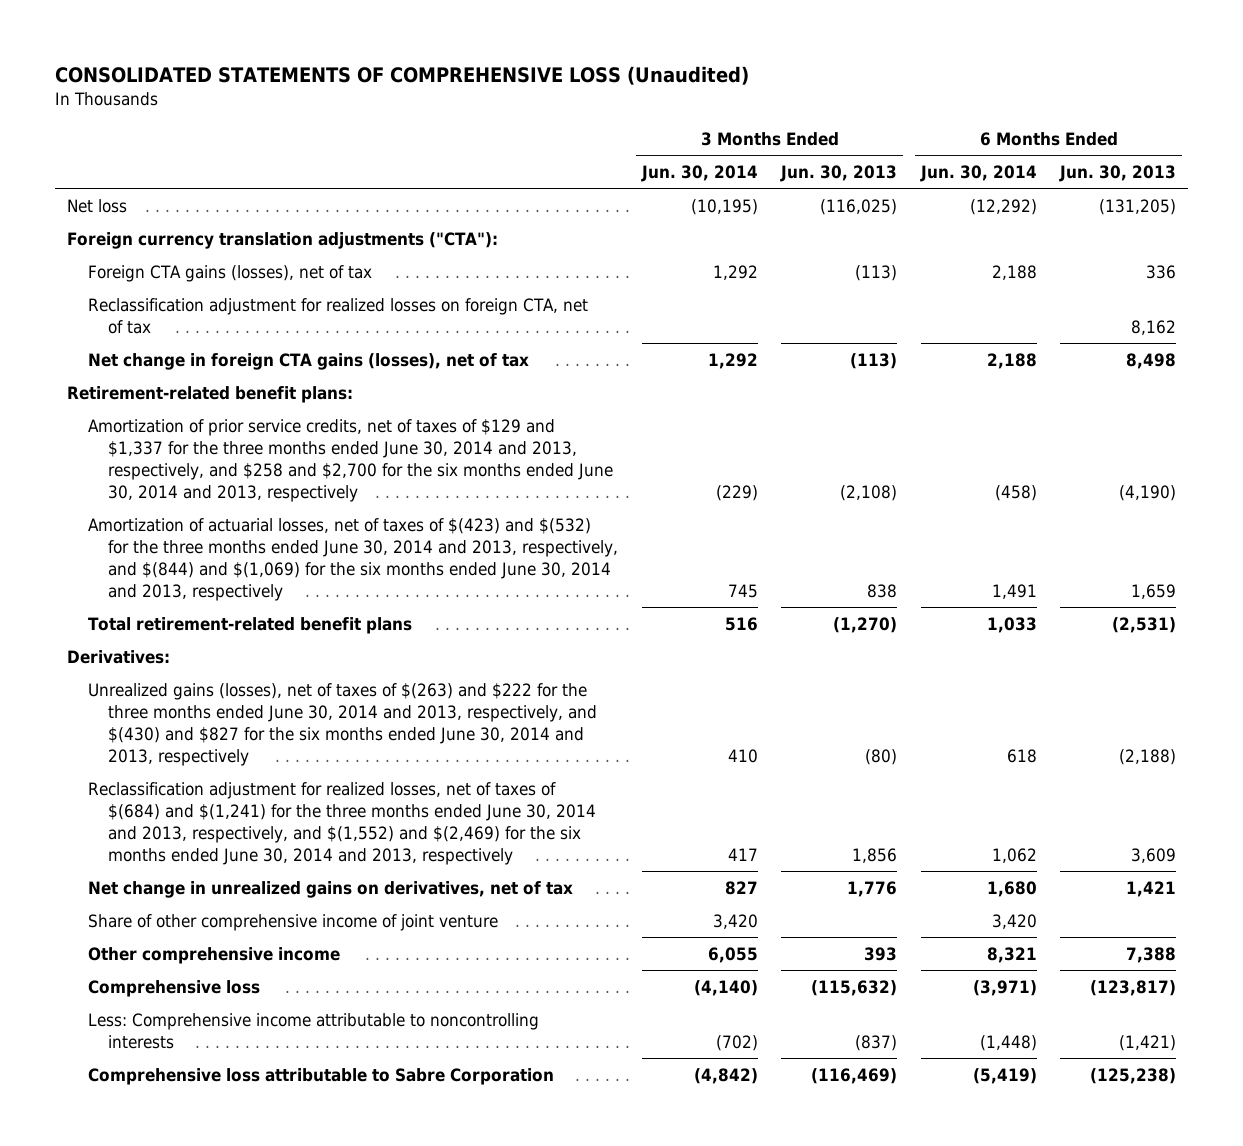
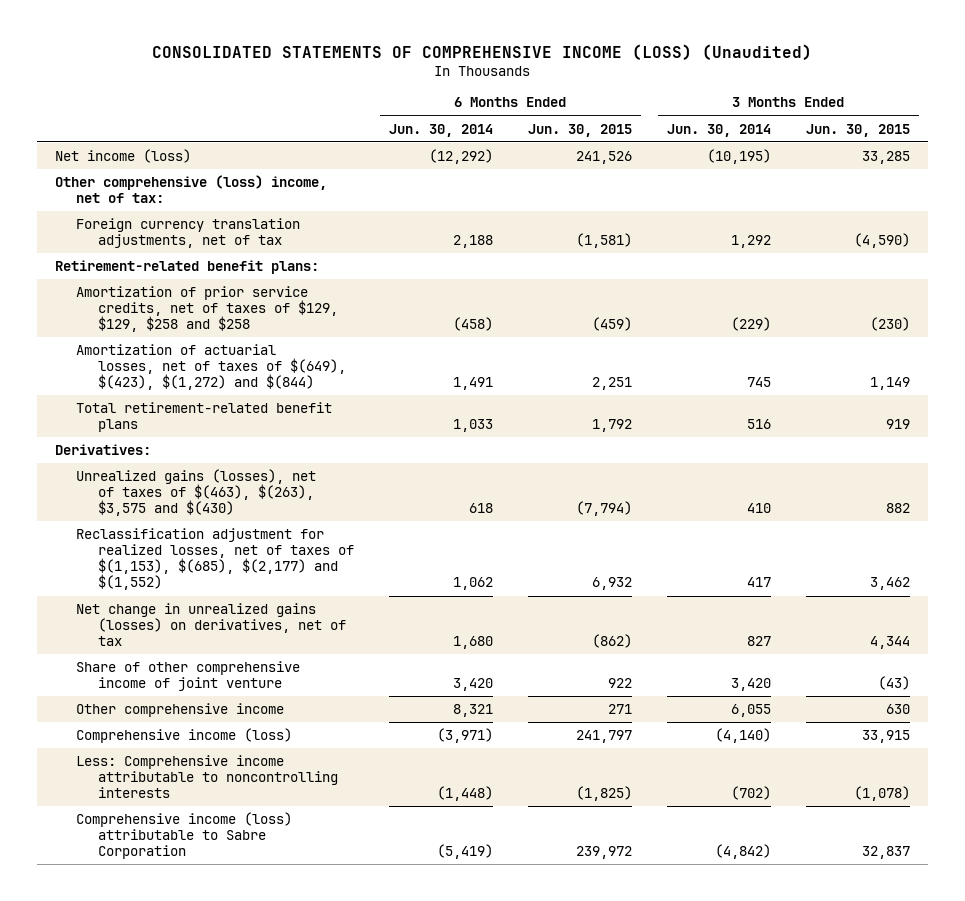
[55,65,750,85] CONSOLIDATED STATEMENTS OF COMPREHENSIVE LOSS (Unaudited) -> [152,44,813,61] CONSOLIDATED STATEMENTS OF COMPREHENSIVE INCOME (LOSS) (Unaudited)
[780,164,898,182] Jun. 30, 2013 -> none
[1059,164,1177,182] Jun. 30, 2013 -> none
none -> [527,123,632,137] Jun. 30, 2015
none -> [806,123,911,137] Jun. 30, 2015
[67,231,499,249] Foreign currency translation adjustments ("CTA"): -> none
[87,297,588,334] Reclassification adjustment for realized losses on foreign CTA, net of tax -> none
[87,352,529,370] Net change in foreign CTA gains (losses), net of tax -> none
[67,198,128,213] Net loss -> [54,148,191,163] Net income (loss)
none -> [54,174,327,204] Other comprehensive (loss) income, net of tax:
[87,264,372,282] Foreign CTA gains (losses), net of tax -> [76,217,301,249] Foreign currency translation adjustments, net of tax
[87,418,614,502] Amortization of prior service credits, net of taxes of $129 and $1,337 for the three months ended June 30, 2014 and 2013, respectively, and $258 and $2,700 for the six months ended June 30, 2014 and 2013, respectively -> [76,285,338,333] Amortization of prior service credits, net of taxes of $129, $129, $258 and $258
[87,517,619,601] Amortization of actuarial losses, net of taxes of $(423) and $(532) for the three months ended June 30, 2014 and 2013, respectively, and $(844) and $(1,069) for the six months ended June 30, 2014 and 2013, respectively -> [76,343,346,391] Amortization of actuarial losses, net of taxes of $(649), $(423), $(1,272) and $(844)
[87,682,598,766] Unrealized gains (losses), net of taxes of $(263) and $222 for the three months ended June 30, 2014 and 2013, respectively, and $(430) and $827 for the six months ended June 30, 2014 and 2013, respectively -> [76,468,317,517] Unrealized gains (losses), net of taxes of $(463), $(263), $3,575 and $(430)
[87,781,597,865] Reclassification adjustment for realized losses, net of taxes of $(684) and $(1,241) for the three months ended June 30, 2014 and 2013, respectively, and $(1,552) and $(2,469) for the six months ended June 30, 2014 and 2013, respectively -> [76,527,354,591] Reclassification adjustment for realized losses, net of taxes of $(1,153), $(685), $(2,177) and $(1,552)
[87,880,573,898] Net change in unrealized gains on derivatives, net of tax -> [76,602,346,647] Net change in unrealized gains (losses) on derivatives, net of tax
[87,979,260,997] Comprehensive loss -> [76,727,293,743] Comprehensive income (loss)
[87,1067,554,1085] Comprehensive loss attributable to Sabre Corporation -> [76,811,293,860] Comprehensive income (loss) attributable to Sabre Corporation

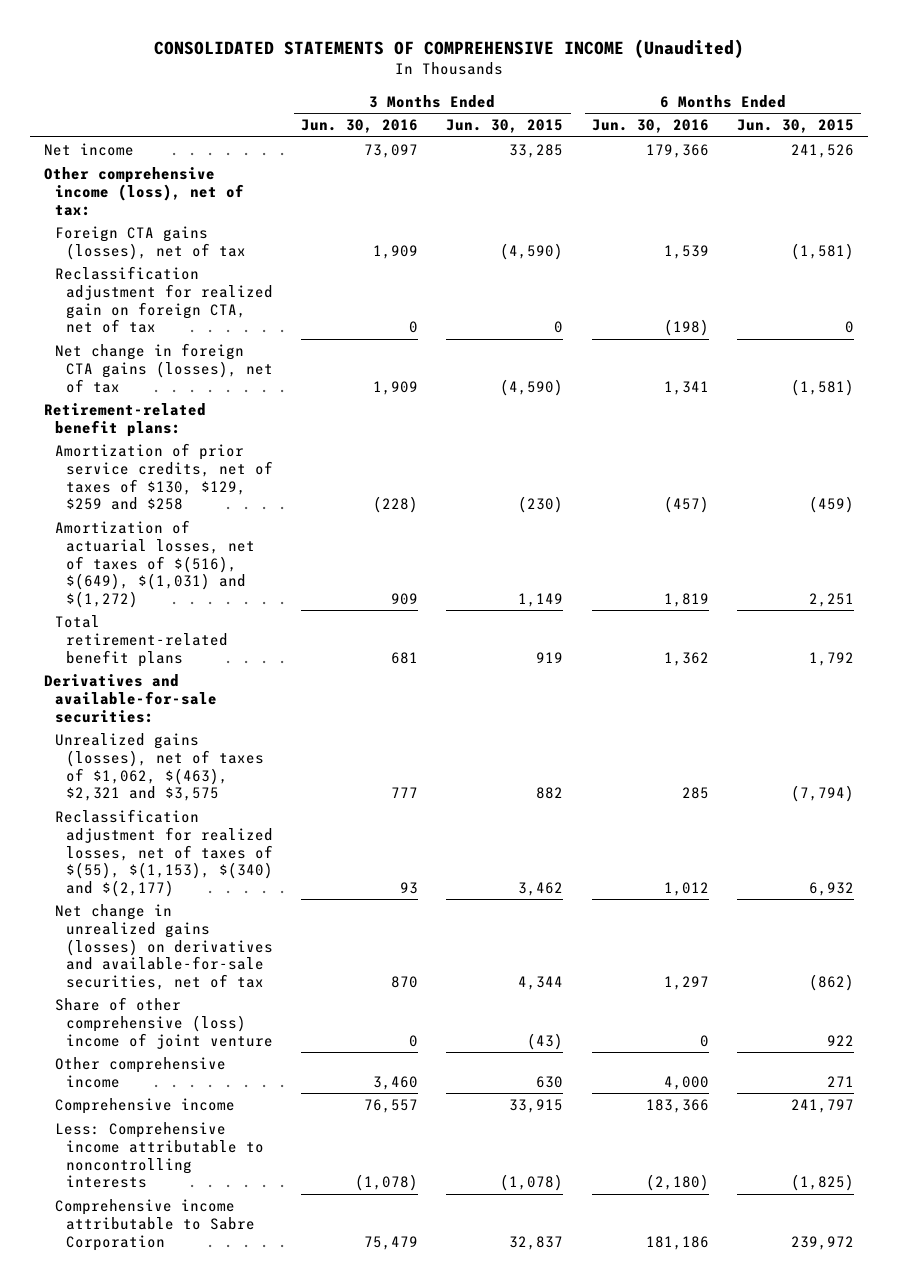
[152,44,813,61] CONSOLIDATED STATEMENTS OF COMPREHENSIVE INCOME (LOSS) (Unaudited) -> [154,38,745,58] CONSOLIDATED STATEMENTS OF COMPREHENSIVE INCOME (Unaudited)
[388,123,493,137] Jun. 30, 2014 -> none
[666,123,771,137] Jun. 30, 2014 -> none
none -> [301,119,419,134] Jun. 30, 2016
none -> [591,119,709,134] Jun. 30, 2016
[54,148,191,163] Net income (loss) -> [44,143,135,157] Net income
[54,174,327,204] Other comprehensive (loss) income, net of tax: -> [44,167,245,216] Other comprehensive income (loss), net of tax:
[76,217,301,249] Foreign currency translation adjustments, net of tax -> [55,226,246,260] Foreign CTA gains (losses), net of tax
none -> [55,266,273,334] Reclassification adjustment for realized gain on foreign CTA, net of tax
none -> [55,343,273,393] Net change in foreign CTA gains (losses), net of tax
[76,285,338,333] Amortization of prior service credits, net of taxes of $129, $129, $258 and $258 -> [55,443,273,511] Amortization of prior service credits, net of taxes of $130, $129, $259 and $258
[76,343,346,391] Amortization of actuarial losses, net of taxes of $(649), $(423), $(1,272) and $(844) -> [55,520,255,608] Amortization of actuarial losses, net of taxes of $(516), $(649), $(1,031) and $(1,272)
[54,443,151,455] Derivatives: -> [44,674,218,723] Derivatives and available-for-sale securities:
[76,468,317,517] Unrealized gains (losses), net of taxes of $(463), $(263), $3,575 and $(430) -> [55,733,264,802] Unrealized gains (losses), net of taxes of $1,062, $(463), $2,321 and $3,575
[76,527,354,591] Reclassification adjustment for realized losses, net of taxes of $(1,153), $(685), $(2,177) and $(1,552) -> [55,809,273,897] Reclassification adjustment for realized losses, net of taxes of $(55), $(1,153), $(340) and $(2,177)
[76,602,346,647] Net change in unrealized gains (losses) on derivatives, net of tax -> [55,904,273,990] Net change in unrealized gains (losses) on derivatives and available-for-sale securities, net of tax
[76,660,301,692] Share of other comprehensive income of joint venture -> [55,997,273,1049] Share of other comprehensive (loss) income of joint venture
[76,727,293,743] Comprehensive income (loss) -> [55,1098,236,1115] Comprehensive income
[76,811,293,860] Comprehensive income (loss) attributable to Sabre Corporation -> [55,1199,255,1251] Comprehensive income attributable to Sabre Corporation

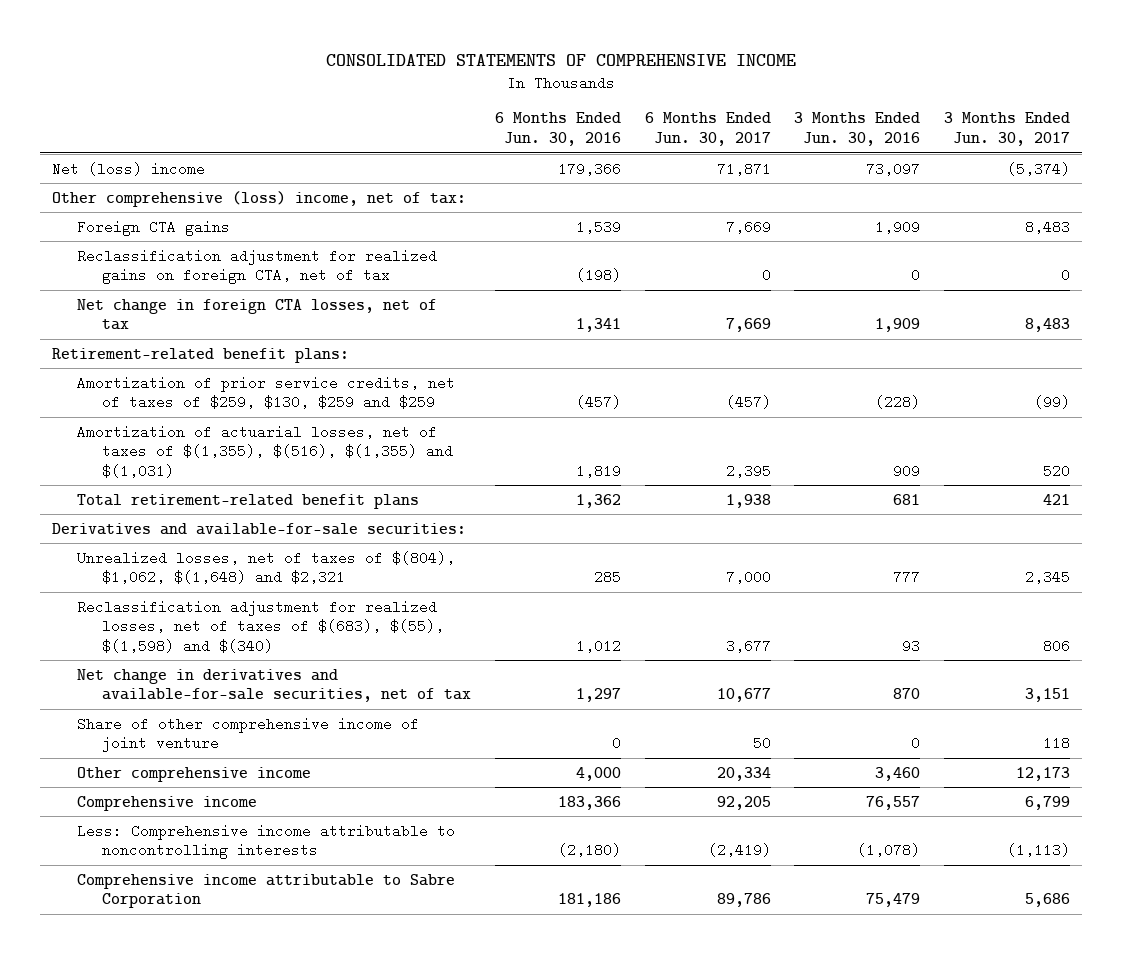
[154,38,745,58] CONSOLIDATED STATEMENTS OF COMPREHENSIVE INCOME (Unaudited) -> [326,53,797,66] CONSOLIDATED STATEMENTS OF COMPREHENSIVE INCOME
[446,119,564,134] Jun. 30, 2015 -> none
[736,119,854,134] Jun. 30, 2015 -> none
none -> [644,112,771,146] 6 Months Ended Jun. 30, 2017
none -> [944,112,1071,146] 3 Months Ended Jun. 30, 2017
[44,143,135,157] Net income -> [52,161,206,176] Net (loss) income
[44,167,245,216] Other comprehensive income (loss), net of tax: -> [52,190,467,207] Other comprehensive (loss) income, net of tax:
[55,226,246,260] Foreign CTA gains (losses), net of tax -> [77,219,231,236] Foreign CTA gains
[55,266,273,334] Reclassification adjustment for realized gain on foreign CTA, net of tax -> [77,248,438,285] Reclassification adjustment for realized gains on foreign CTA, net of tax
[55,343,273,393] Net change in foreign CTA gains (losses), net of tax -> [77,298,438,331] Net change in foreign CTA losses, net of tax
[55,443,273,511] Amortization of prior service credits, net of taxes of $130, $129, $259 and $258 -> [77,375,456,410] Amortization of prior service credits, net of taxes of $259, $130, $259 and $259
[55,520,255,608] Amortization of actuarial losses, net of taxes of $(516), $(649), $(1,031) and $(1,272) -> [77,424,453,478] Amortization of actuarial losses, net of taxes of $(1,355), $(516), $(1,355) and $(1,031)
[55,733,264,802] Unrealized gains (losses), net of taxes of $1,062, $(463), $2,321 and $3,575 -> [77,550,456,585] Unrealized losses, net of taxes of $(804), $1,062, $(1,648) and $2,321
[55,809,273,897] Reclassification adjustment for realized losses, net of taxes of $(55), $(1,153), $(340) and $(2,177) -> [77,599,444,653] Reclassification adjustment for realized losses, net of taxes of $(683), $(55), $(1,598) and $(340)
[55,904,273,990] Net change in unrealized gains (losses) on derivatives and available-for-sale securities, net of tax -> [77,668,471,703] Net change in derivatives and available-for-sale securities, net of tax
[55,997,273,1049] Share of other comprehensive (loss) income of joint venture -> [77,716,420,753] Share of other comprehensive income of joint venture

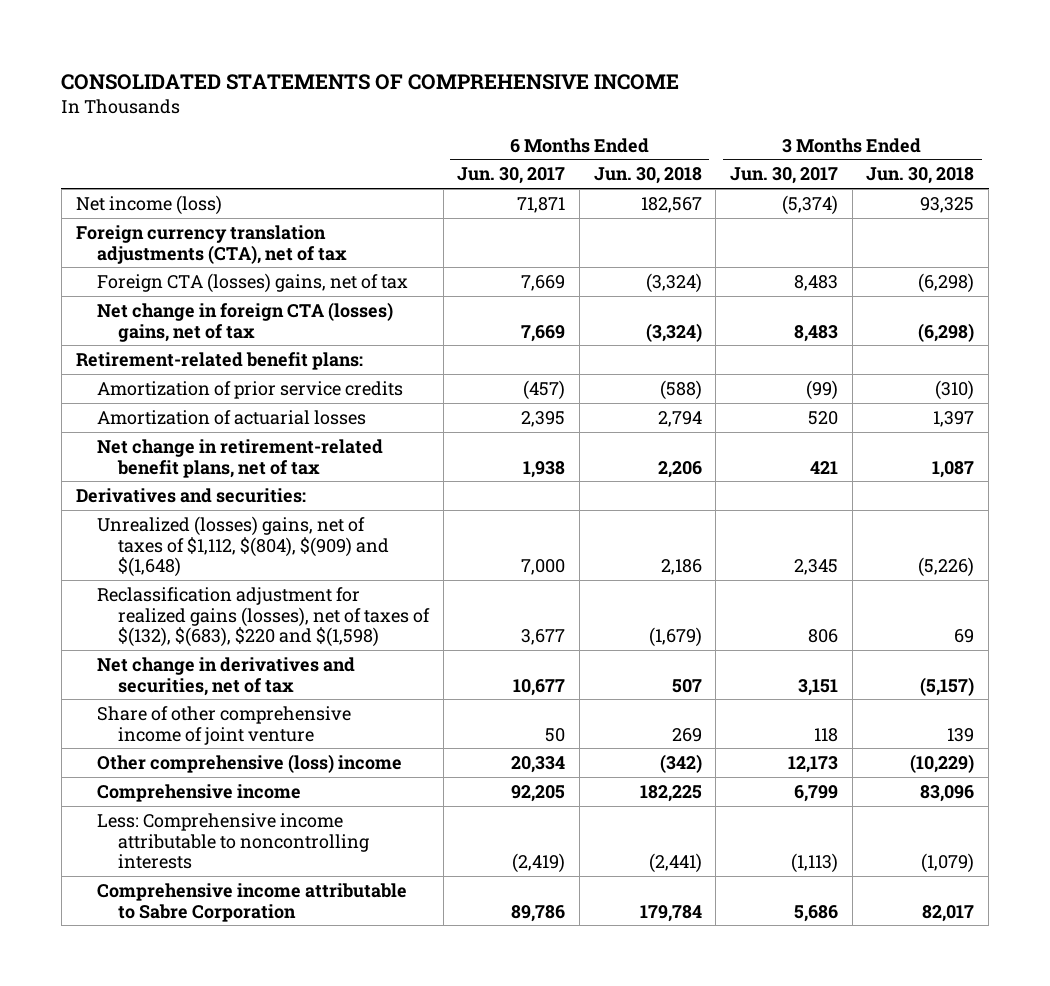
[494,112,621,146] 6 Months Ended Jun. 30, 2016 -> none
[794,112,921,146] 3 Months Ended Jun. 30, 2016 -> none
none -> [593,167,702,185] Jun. 30, 2018
none -> [866,167,975,185] Jun. 30, 2018
[52,190,467,207] Other comprehensive (loss) income, net of tax: -> none
[77,248,438,285] Reclassification adjustment for realized gains on foreign CTA, net of tax -> none
[52,161,206,176] Net (loss) income -> [75,194,222,215] Net income (loss)
none -> [75,224,347,264] Foreign currency translation adjustments (CTA), net of tax
[77,219,231,236] Foreign CTA gains -> [96,272,408,293] Foreign CTA (losses) gains, net of tax
[77,298,438,331] Net change in foreign CTA losses, net of tax -> [96,301,393,342] Net change in foreign CTA (losses) gains, net of tax
[77,375,456,410] Amortization of prior service credits, net of taxes of $259, $130, $259 and $259 -> [96,380,403,399] Amortization of prior service credits
[77,424,453,478] Amortization of actuarial losses, net of taxes of $(1,355), $(516), $(1,355) and $(1,031) -> [96,409,366,425] Amortization of actuarial losses
[77,493,420,509] Total retirement-related benefit plans -> [96,438,383,478] Net change in retirement-related benefit plans, net of tax
[52,522,467,535] Derivatives and available-for-sale securities: -> [75,487,306,503] Derivatives and securities:
[77,550,456,585] Unrealized losses, net of taxes of $(804), $1,062, $(1,648) and $2,321 -> [96,515,390,578] Unrealized (losses) gains, net of taxes of $1,112, $(804), $(909) and $(1,648)
[77,599,444,653] Reclassification adjustment for realized losses, net of taxes of $(683), $(55), $(1,598) and $(340) -> [96,586,431,648] Reclassification adjustment for realized gains (losses), net of taxes of $(132), $(683), $220 and $(1,598)
[77,668,471,703] Net change in derivatives and available-for-sale securities, net of tax -> [96,656,355,696] Net change in derivatives and securities, net of tax
[77,766,312,782] Other comprehensive income -> [96,753,402,773] Other comprehensive (loss) income

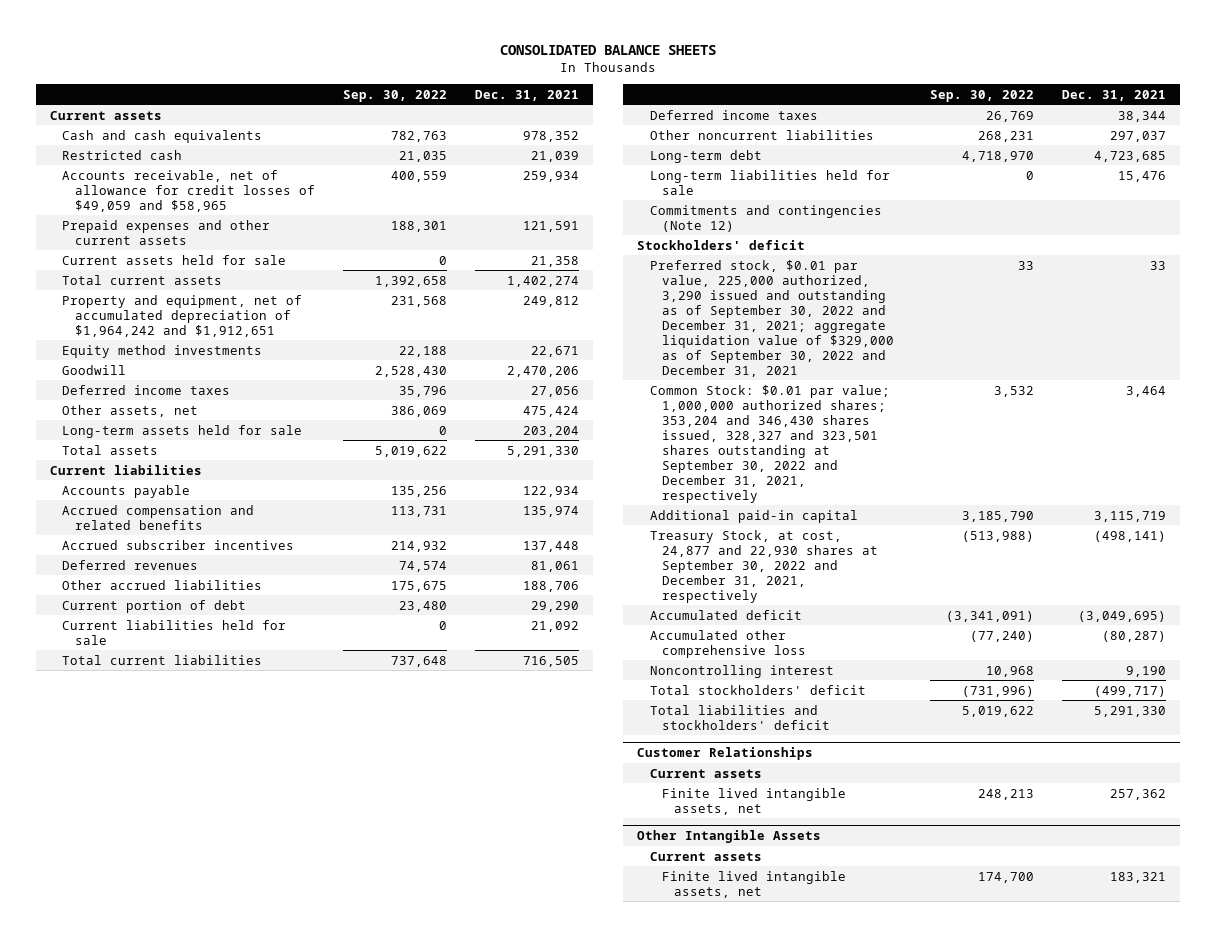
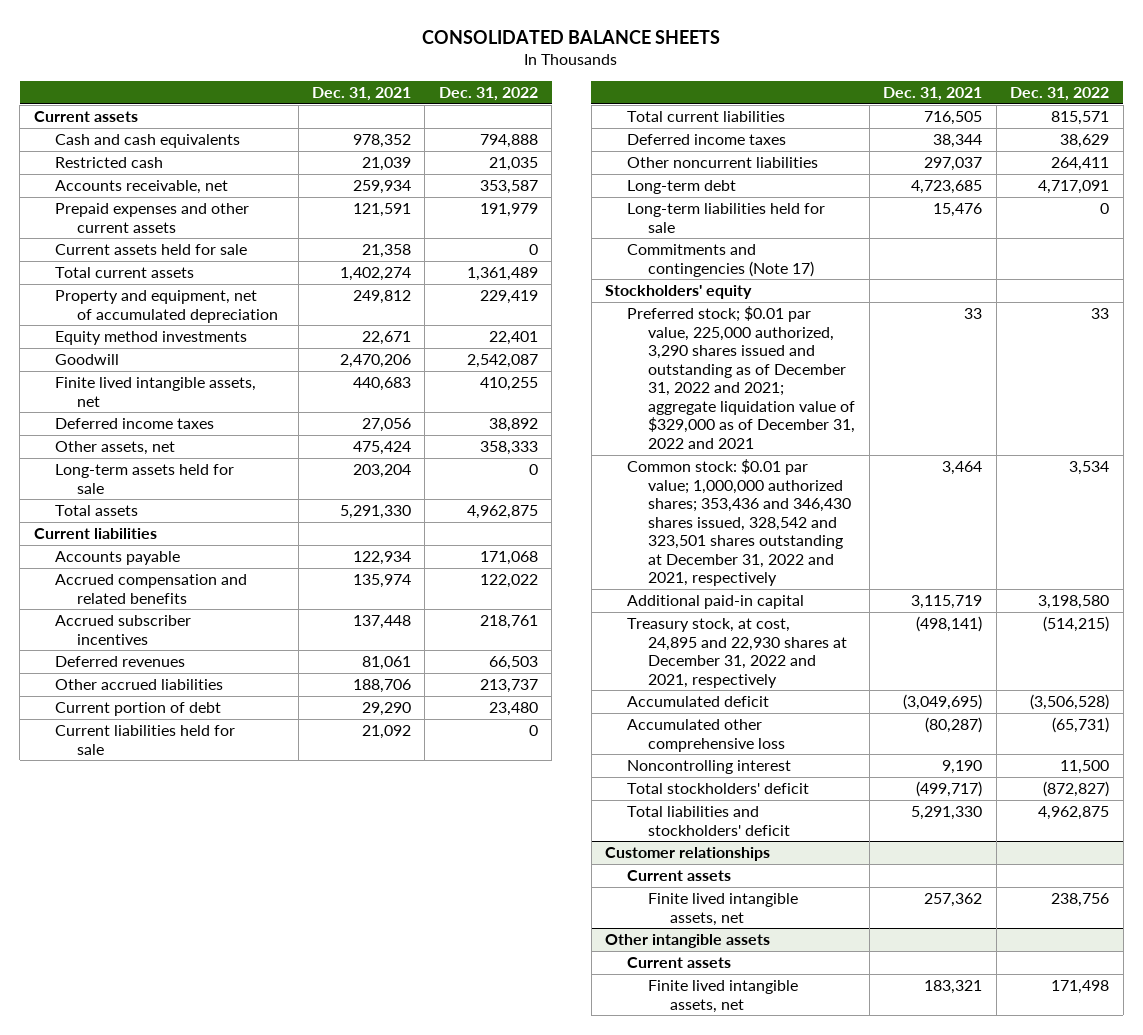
[342,89,447,102] Sep. 30, 2022 -> none
none -> [438,86,538,101] Dec. 31, 2022
[62,169,315,212] Accounts receivable, net of allowance for credit losses of $49,059 and $58,965 -> [55,180,229,195] Accounts receivable, net
[62,294,303,337] Property and equipment, net of accumulated depreciation of $1,964,242 and $1,912,651 -> [55,290,279,323] Property and equipment, net of accumulated depreciation
none -> [55,377,257,407] Finite lived intangible assets, net
[649,204,882,232] Commitments and contingencies (Note 12) -> [626,244,815,277] Commitments and contingencies (Note 17)
[637,239,806,250] Stockholders' deficit -> [604,285,752,300] Stockholders' equity
[649,259,894,377] Preferred stock, $0.01 par value, 225,000 authorized, 3,290 issued and outstanding as of September 30, 2022 and December 31, 2021; aggregate liquidation value of $329,000 as of September 30, 2022 and December 31, 2021 -> [626,306,856,449] Preferred stock; $0.01 par value, 225,000 authorized, 3,290 shares issued and outstanding as of December 31, 2022 and 2021; aggregate liquidation value of $329,000 as of December 31, 2022 and 2021
[649,384,890,503] Common Stock: $0.01 par value; 1,000,000 authorized shares; 353,204 and 346,430 shares issued, 328,327 and 323,501 shares outstanding at September 30, 2022 and December 31, 2021, respectively -> [626,459,852,587] Common stock: $0.01 par value; 1,000,000 authorized shares; 353,436 and 346,430 shares issued, 328,542 and 323,501 shares outstanding at December 31, 2022 and 2021, respectively
[649,529,878,603] Treasury Stock, at cost, 24,877 and 22,930 shares at September 30, 2022 and December 31, 2021, respectively -> [626,618,848,688] Treasury stock, at cost, 24,895 and 22,930 shares at December 31, 2022 and 2021, respectively
[637,747,814,761] Customer Relationships -> [604,847,770,862] Customer relationships
[637,830,822,844] Other Intangible Assets -> [604,934,770,949] Other intangible assets

